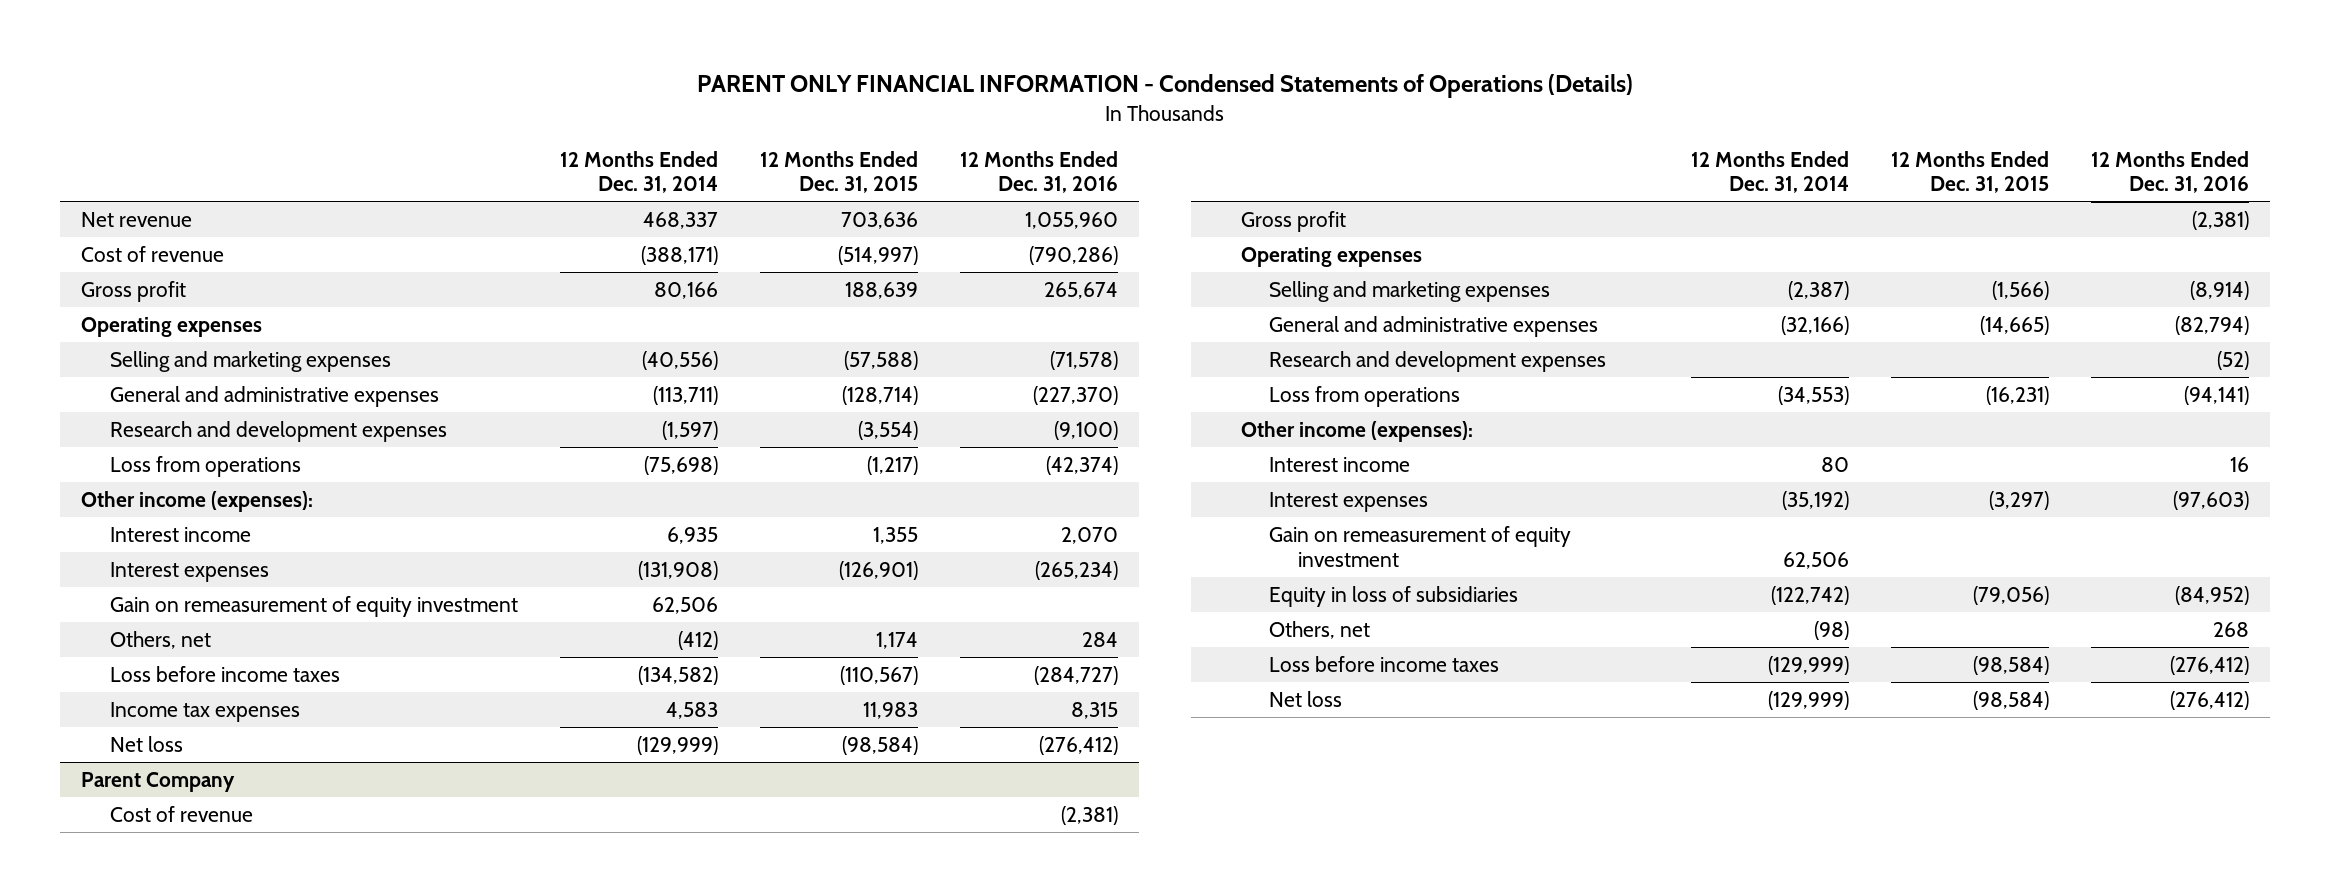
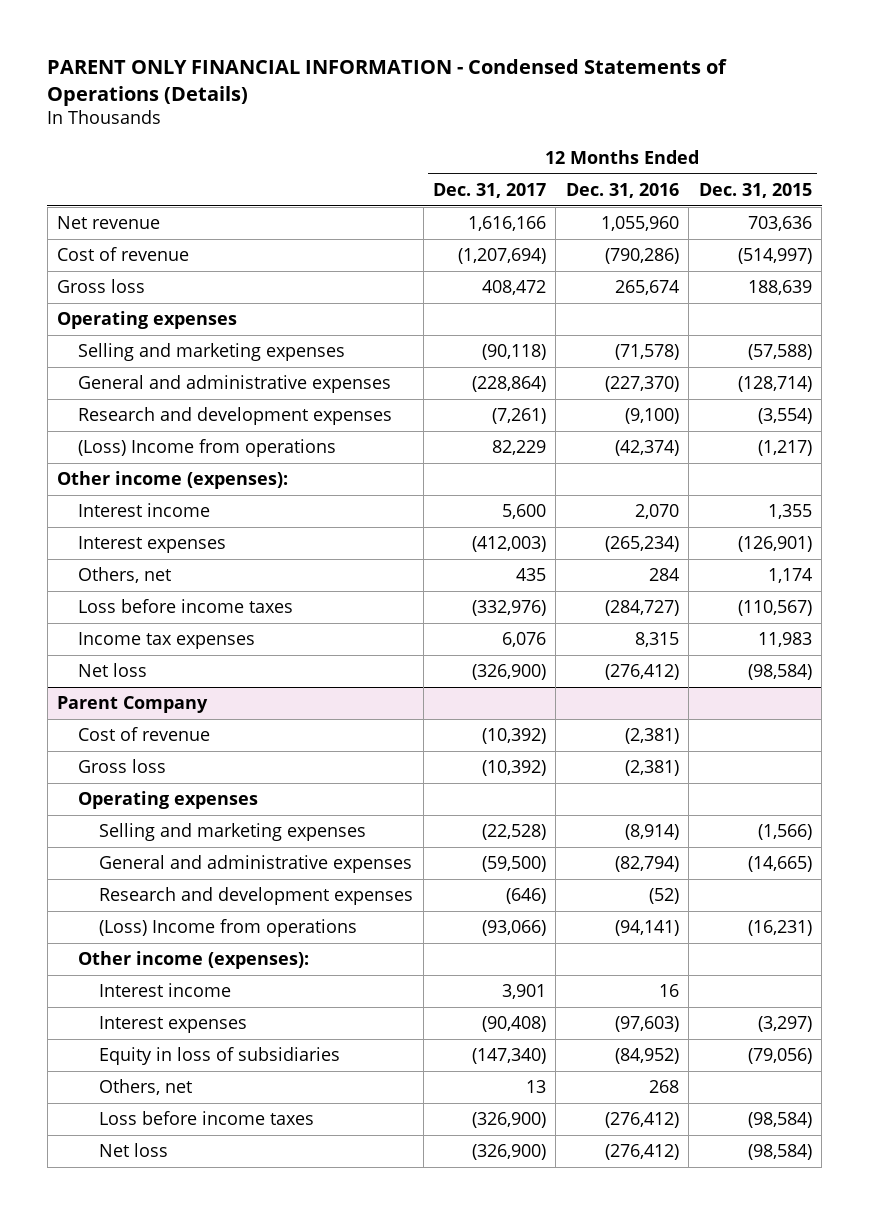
[559,150,718,194] 12 Months Ended Dec. 31, 2014 -> none
none -> [433,182,547,198] Dec. 31, 2017
[80,281,186,303] Gross profit -> [57,279,146,294] Gross loss
[109,456,301,478] Loss from operations -> [78,439,337,458] (Loss) Income from operations
[109,596,518,618] Gain on remeasurement of equity investment -> none
[1240,211,1346,233] Gross profit -> [78,759,167,774] Gross loss
[1269,386,1461,408] Loss from operations -> [99,919,358,938] (Loss) Income from operations
[1269,526,1572,567] Gain on remeasurement of equity investment -> none

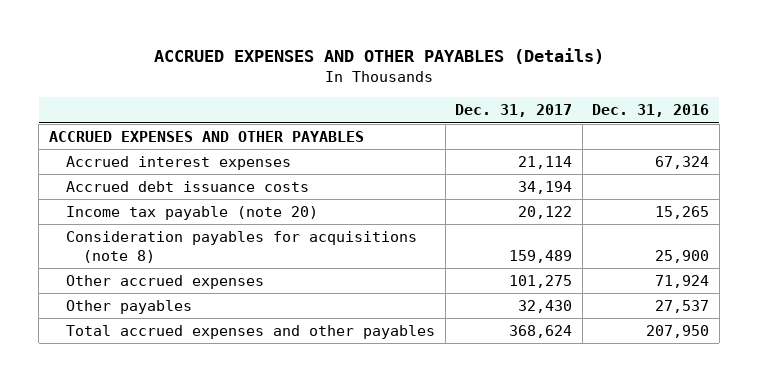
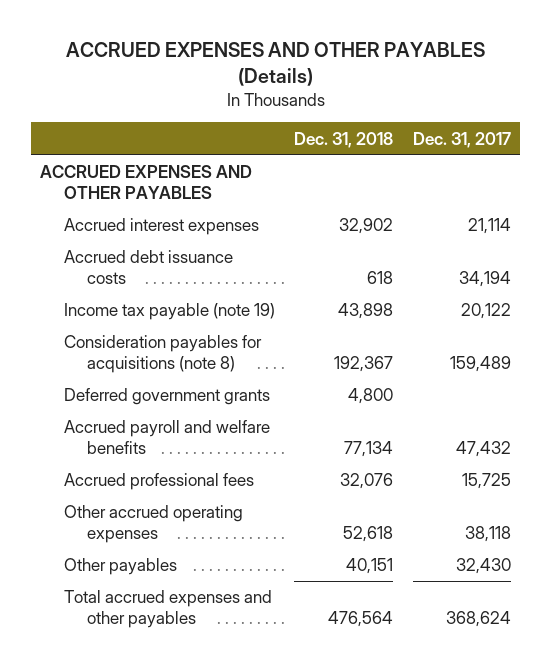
[592,104,710,118] Dec. 31, 2016 -> none
none -> [294,131,394,148] Dec. 31, 2018
[66,206,319,221] Income tax payable (note 20) -> [63,303,275,321] Income tax payable (note 19)
none -> [63,388,270,406] Deferred government grants
none -> [63,420,270,455] Accrued payroll and welfare benefits
none -> [63,473,254,491] Accrued professional fees
[66,275,265,290] Other accrued expenses -> [63,505,243,544] Other accrued operating expenses
[509,275,573,289] 101,275 -> [464,526,511,543] 38,118

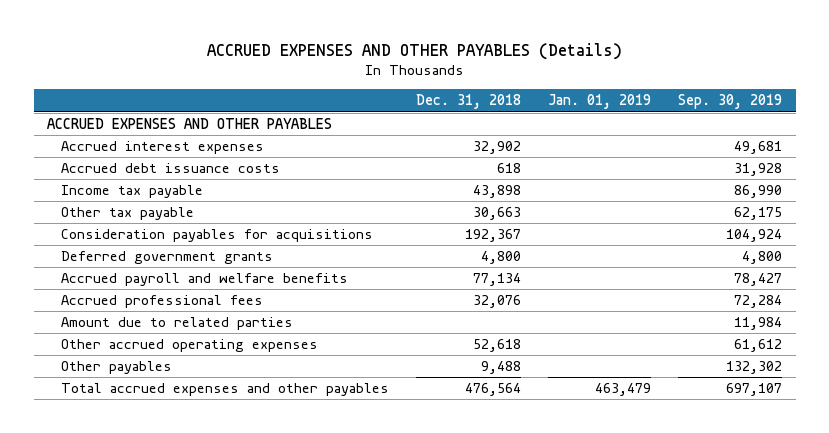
[412,131,511,148] Dec. 31, 2017 -> none
none -> [548,94,652,110] Jan. 01, 2019
none -> [678,94,783,110] Sep. 30, 2019
[63,303,275,321] Income tax payable (note 19) -> [60,185,203,199] Income tax payable
none -> [60,207,194,221] Other tax payable
[63,335,262,374] Consideration payables for acquisitions (note 8) -> [60,229,373,243] Consideration payables for acquisitions
none -> [60,317,293,331] Amount due to related parties
[346,558,394,575] 40,151 -> [480,361,521,375] 9,488

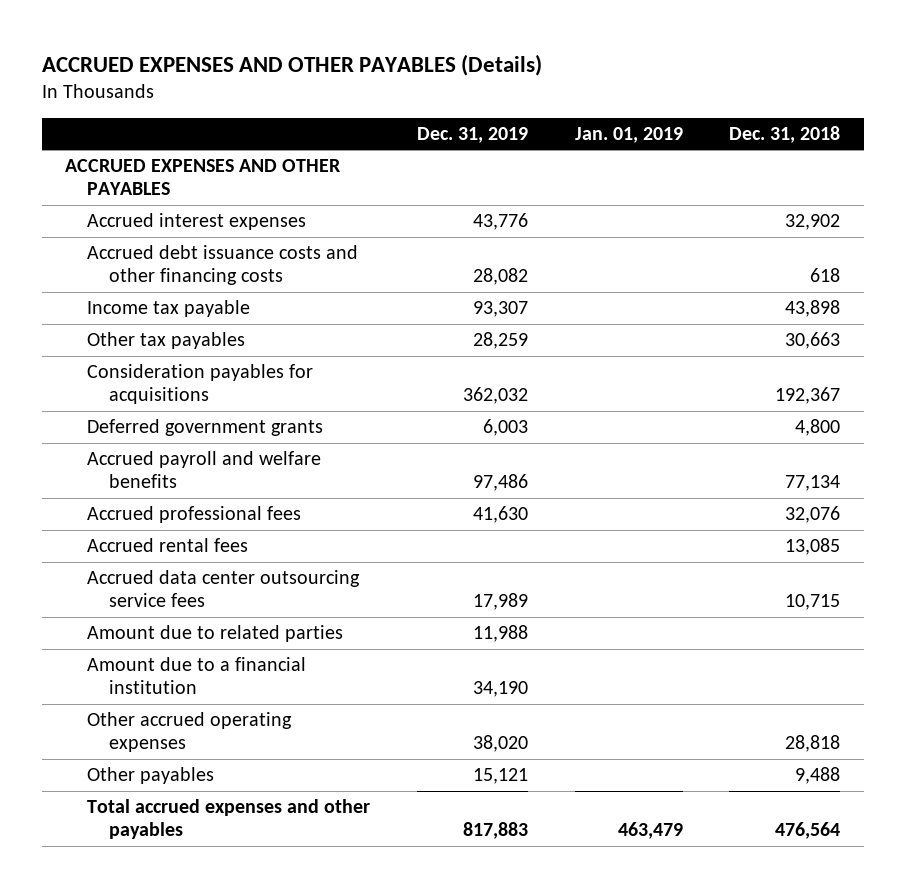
[678,94,783,110] Sep. 30, 2019 -> none
none -> [416,126,528,143] Dec. 31, 2019
[60,163,280,174] Accrued debt issuance costs -> [86,245,358,286] Accrued debt issuance costs and other financing costs
[60,207,194,221] Other tax payable -> [86,332,245,350] Other tax payables
none -> [86,538,248,553] Accrued rental fees
none -> [86,570,360,608] Accrued data center outsourcing service fees
none -> [86,657,306,695] Amount due to a financial institution
[472,339,521,353] 52,618 -> [785,735,841,753] 28,818

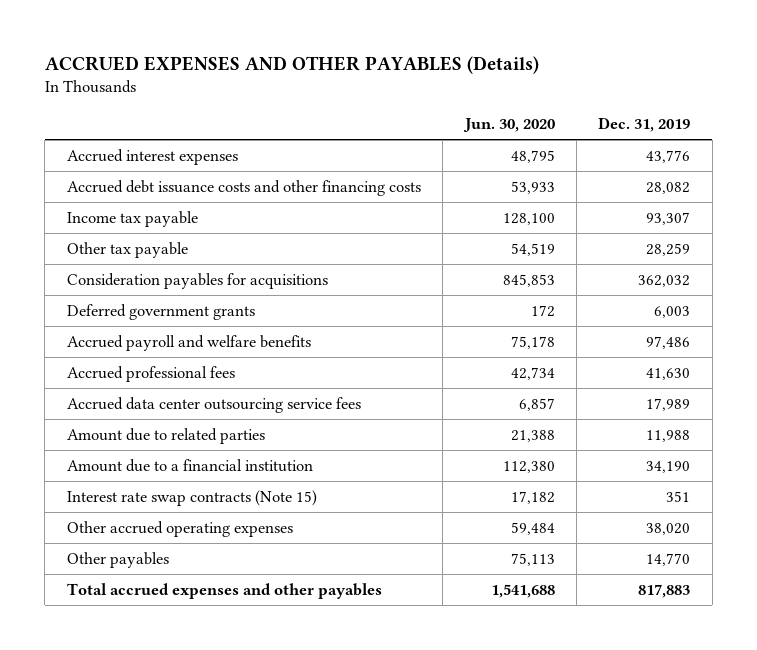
[574,126,683,143] Jan. 01, 2019 -> none
[729,125,841,143] Dec. 31, 2018 -> none
none -> [462,118,555,133] Jun. 30, 2020
[65,159,342,196] ACCRUED EXPENSES AND OTHER PAYABLES -> none
[86,332,245,350] Other tax payables -> [66,241,188,258] Other tax payable
[86,538,248,553] Accrued rental fees -> none
none -> [66,489,317,506] Interest rate swap contracts (Note 15)
[472,768,528,785] 15,121 -> [646,552,691,566] 14,770

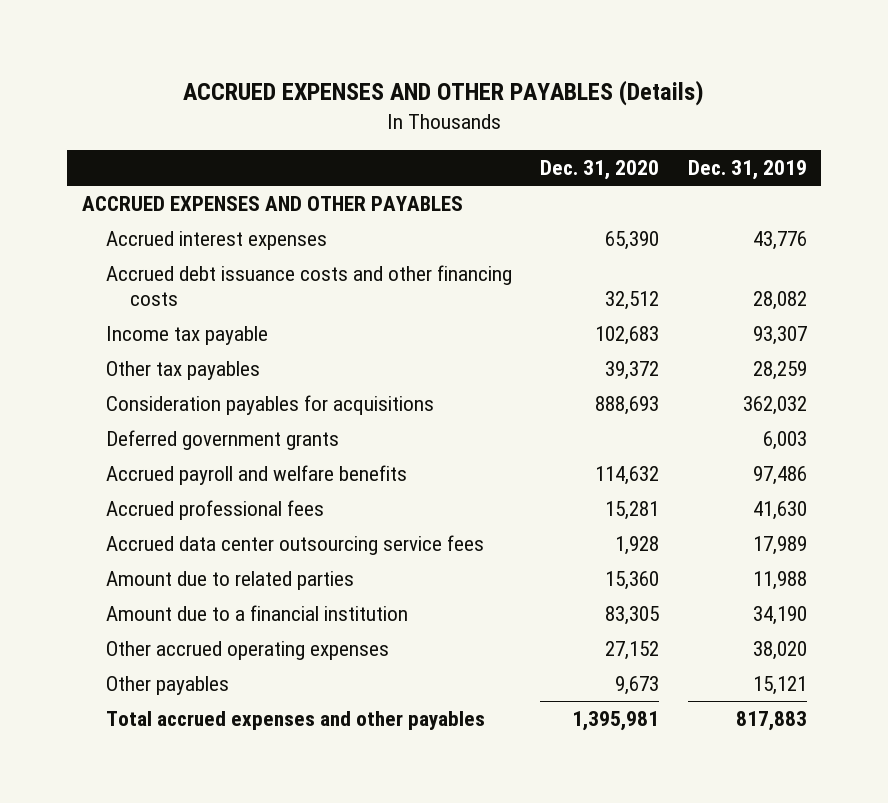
[462,118,555,133] Jun. 30, 2020 -> none
none -> [540,159,660,180] Dec. 31, 2020
none -> [81,196,463,212] ACCRUED EXPENSES AND OTHER PAYABLES
[66,241,188,258] Other tax payable -> [106,361,261,381] Other tax payables
[66,489,317,506] Interest rate swap contracts (Note 15) -> none
[646,552,691,566] 14,770 -> [752,676,807,696] 15,121

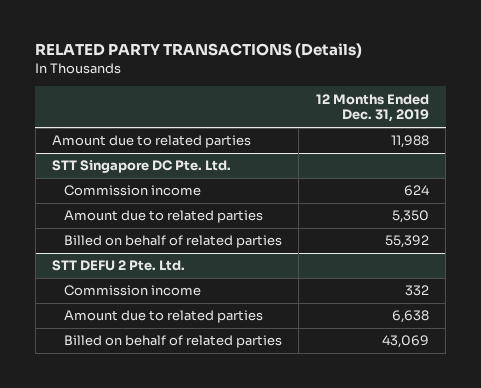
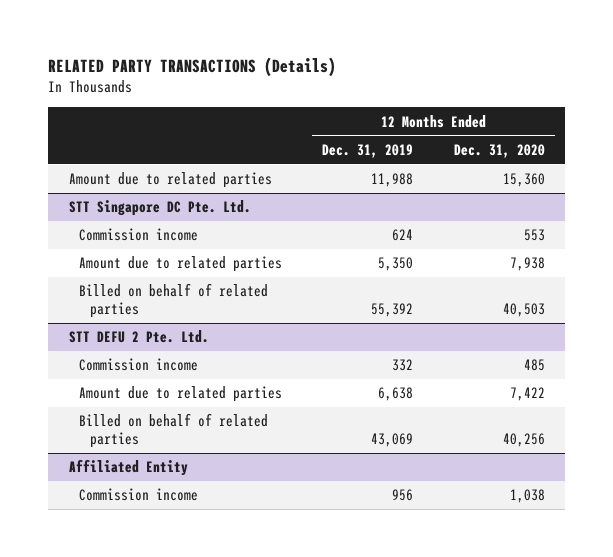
none -> [453,143,545,158] Dec. 31, 2020
none -> [68,459,188,477] Affiliated Entity
none -> [79,488,199,502] Commission income

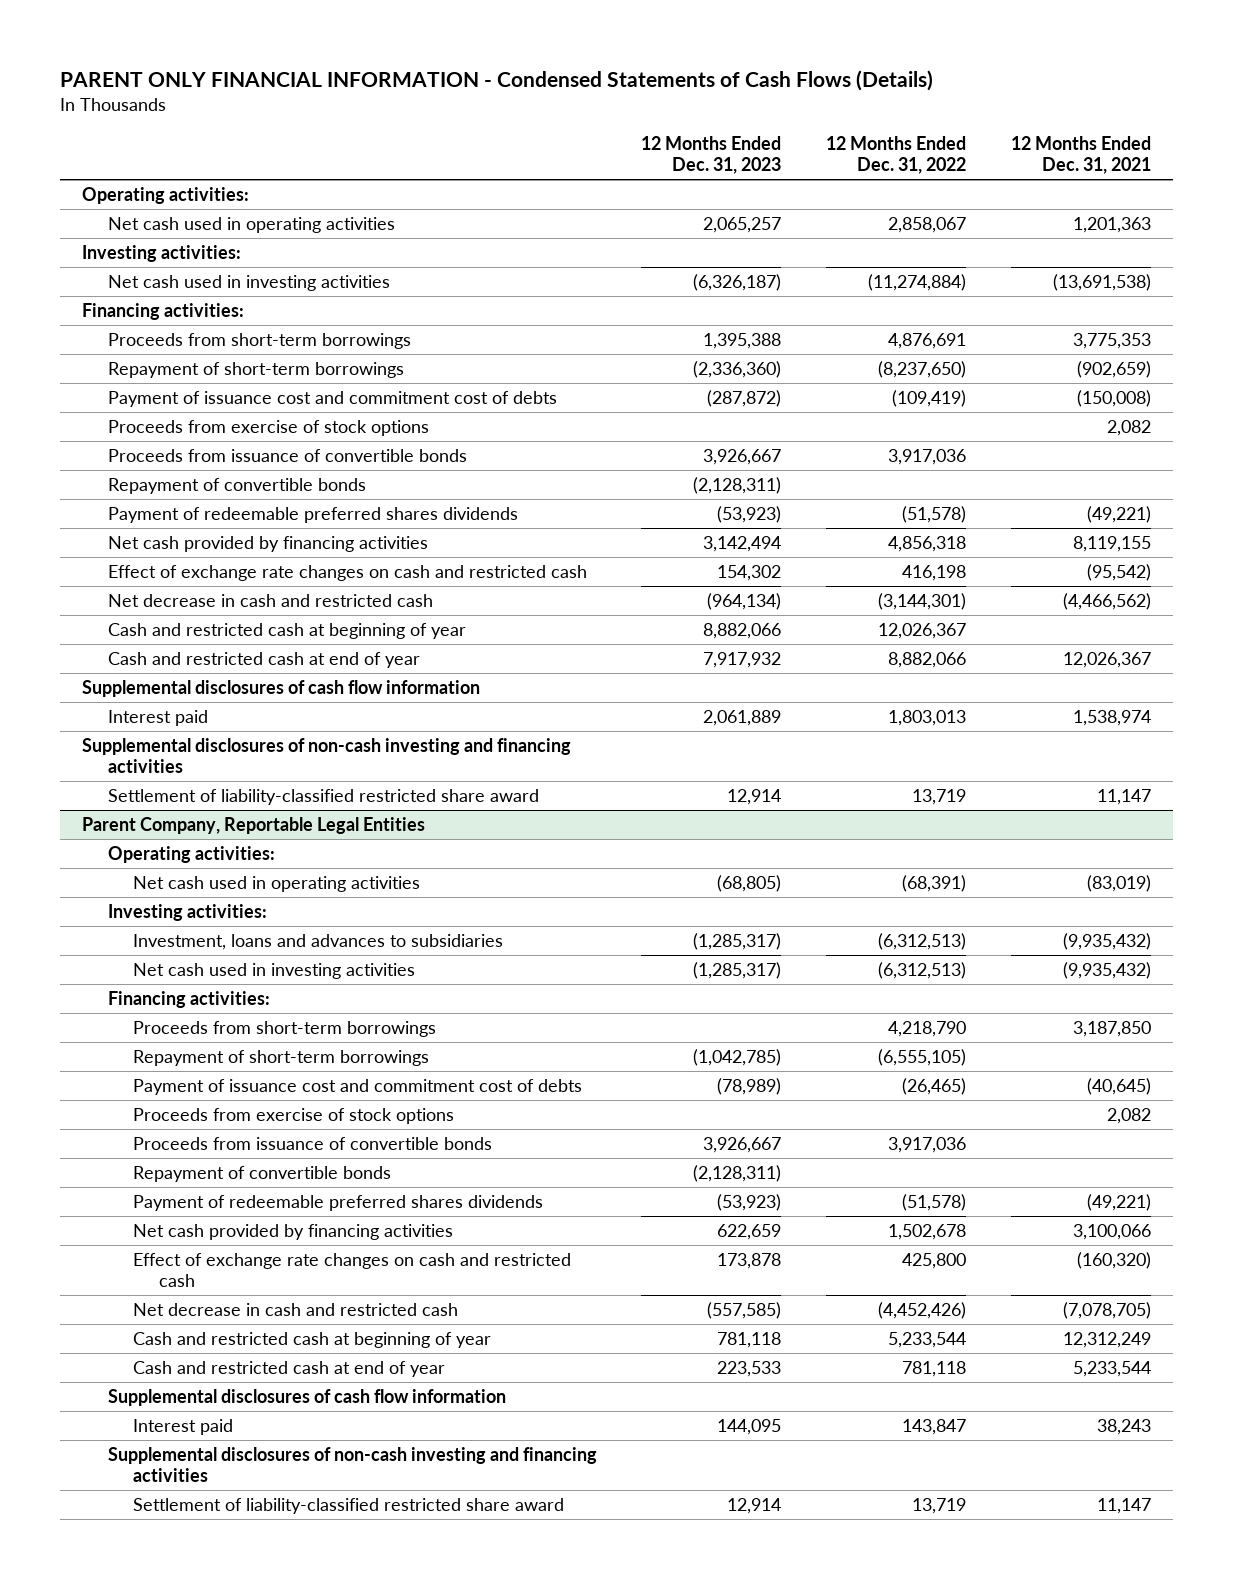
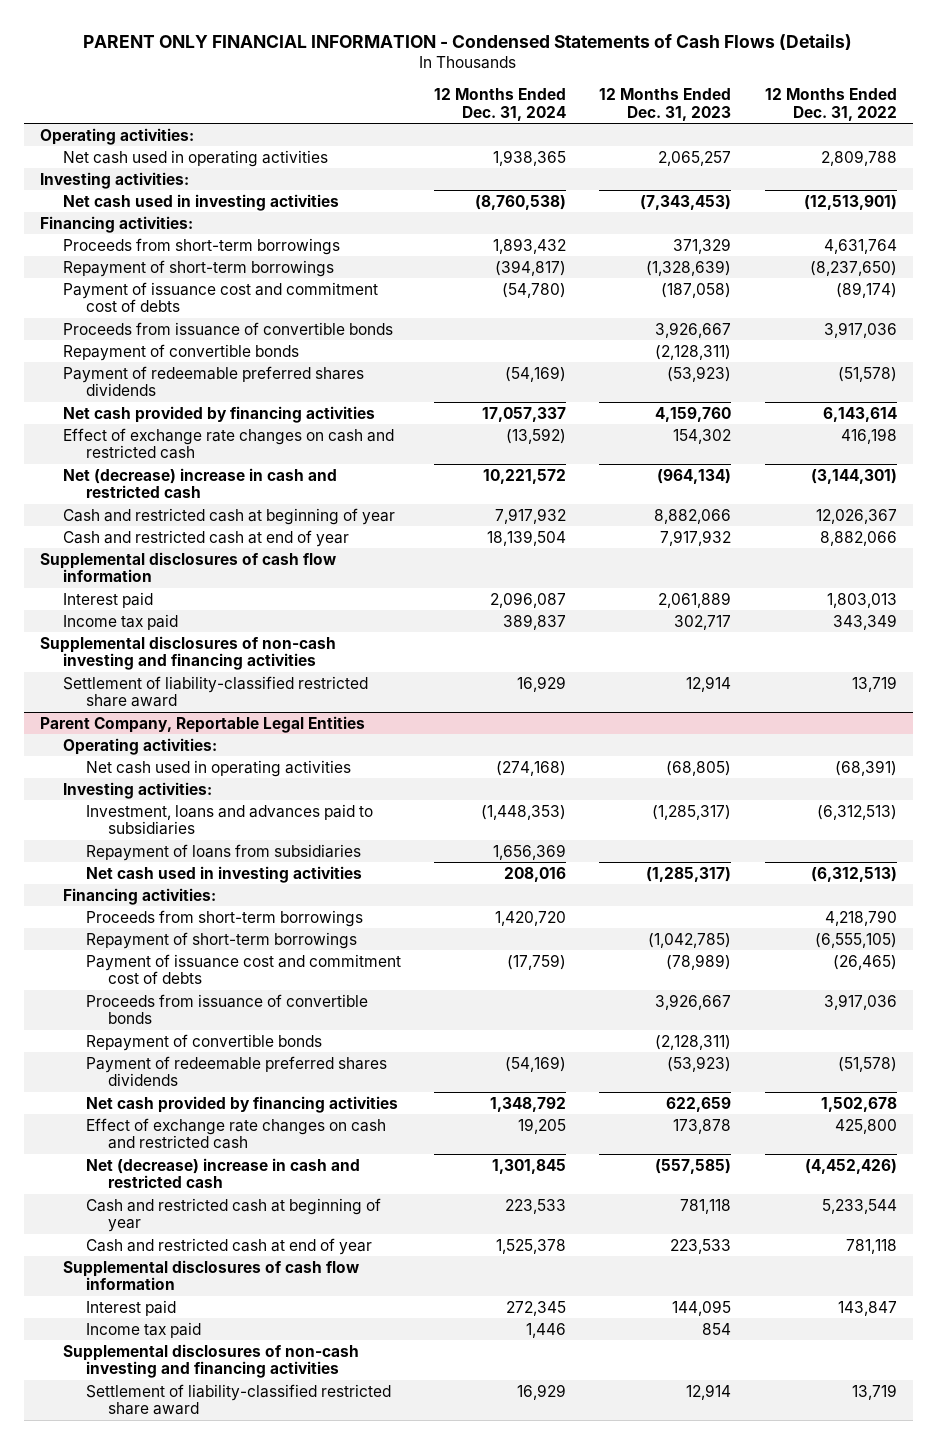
[1010,135,1151,175] 12 Months Ended Dec. 31, 2021 -> none
none -> [433,88,566,121] 12 Months Ended Dec. 31, 2024
[888,216,967,233] 2,858,067 -> [820,149,897,166] 2,809,788
[693,273,782,291] (6,326,187) -> [640,194,732,210] (7,343,453)
[868,273,967,291] (11,274,884) -> [803,194,897,210] (12,513,901)
[107,419,429,436] Proceeds from exercise of stock options -> none
[703,332,782,349] 1,395,388 -> [673,237,732,254] 371,329
[888,332,967,349] 4,876,691 -> [823,238,897,254] 4,631,764
[693,360,782,378] (2,336,360) -> [646,259,732,276] (1,328,639)
[707,389,782,407] (287,872) -> [661,282,732,298] (187,058)
[892,389,967,407] (109,419) -> [835,281,897,298] (89,174)
[703,535,782,552] 3,142,494 -> [655,406,732,422] 4,159,760
[888,535,967,552] 4,856,318 -> [822,406,897,422] 6,143,614
[107,593,433,607] Net decrease in cash and restricted cash -> [62,467,337,499] Net (decrease) increase in cash and restricted cash
none -> [62,613,178,630] Income tax paid
[133,933,504,950] Investment, loans and advances to subsidiaries -> [85,803,373,836] Investment, loans and advances paid to subsidiaries
none -> [85,843,361,861] Repayment of loans from subsidiaries
[133,1107,455,1124] Proceeds from exercise of stock options -> none
[133,1302,459,1316] Net decrease in cash and restricted cash -> [85,1157,360,1189] Net (decrease) increase in cash and restricted cash
none -> [85,1321,201,1338] Income tax paid

